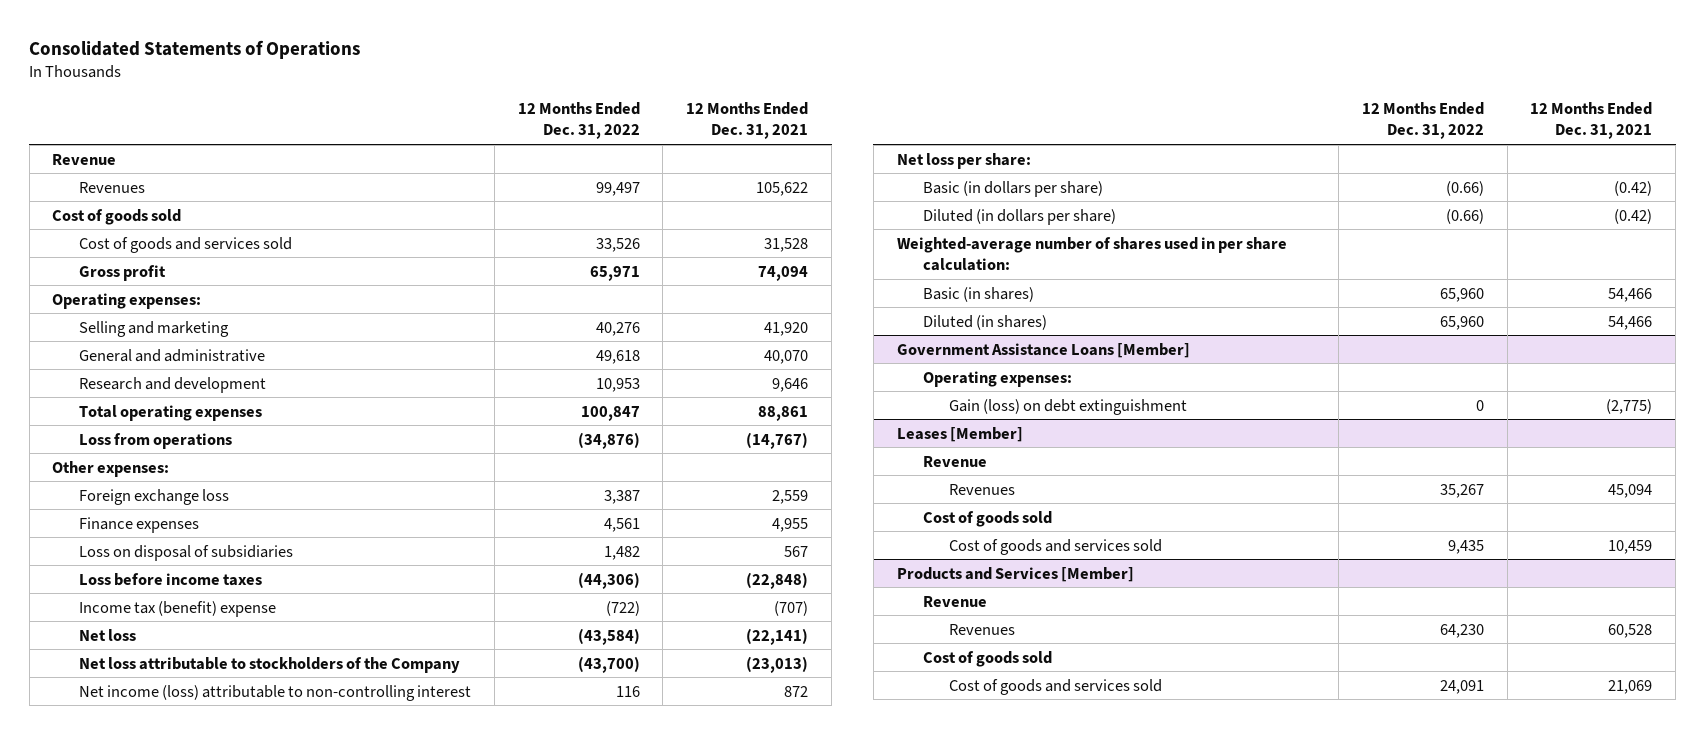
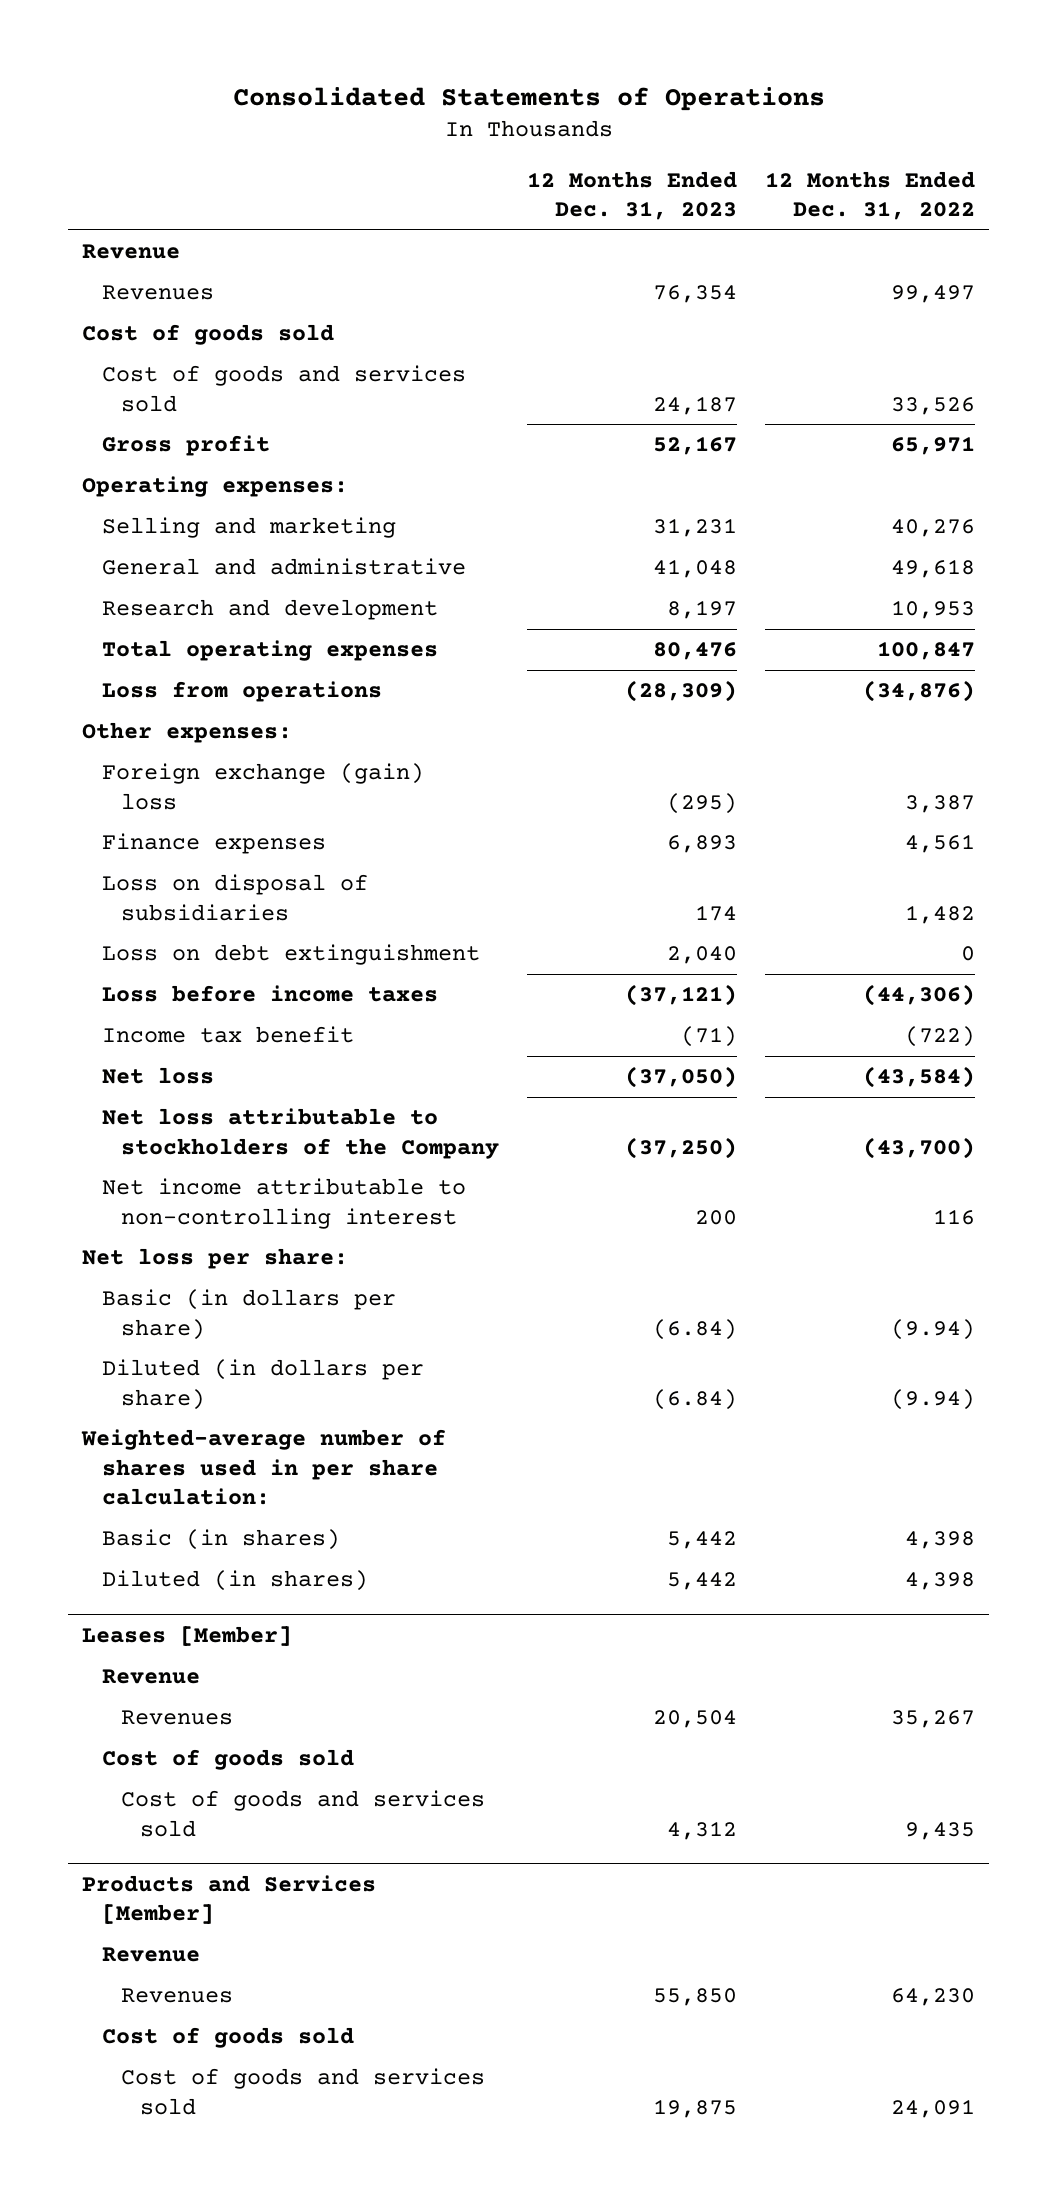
[686,101,809,140] 12 Months Ended Dec. 31, 2021 -> none
none -> [526,170,737,220] 12 Months Ended Dec. 31, 2023
[78,488,229,505] Foreign exchange loss -> [101,763,424,810] Foreign exchange (gain) loss
none -> [101,944,480,966] Loss on debt extinguishment
[78,600,276,617] Income tax (benefit) expense -> [101,1026,354,1044] Income tax benefit
[78,684,471,701] Net income (loss) attributable to non-controlling interest -> [101,1178,466,1229] Net income attributable to non-controlling interest
[1445,180,1484,196] (0.66) -> [890,1318,975,1340] (9.94)
[1445,208,1484,224] (0.66) -> [890,1388,975,1410] (9.94)
[896,342,1190,358] Government Assistance Loans [Member] -> none
[923,370,1073,387] Operating expenses: -> none
[949,398,1188,415] Gain (loss) on debt extinguishment -> none
[1439,287,1484,302] 65,960 -> [904,1531,975,1550] 4,398
[1439,315,1484,330] 65,960 -> [904,1572,975,1591] 4,398

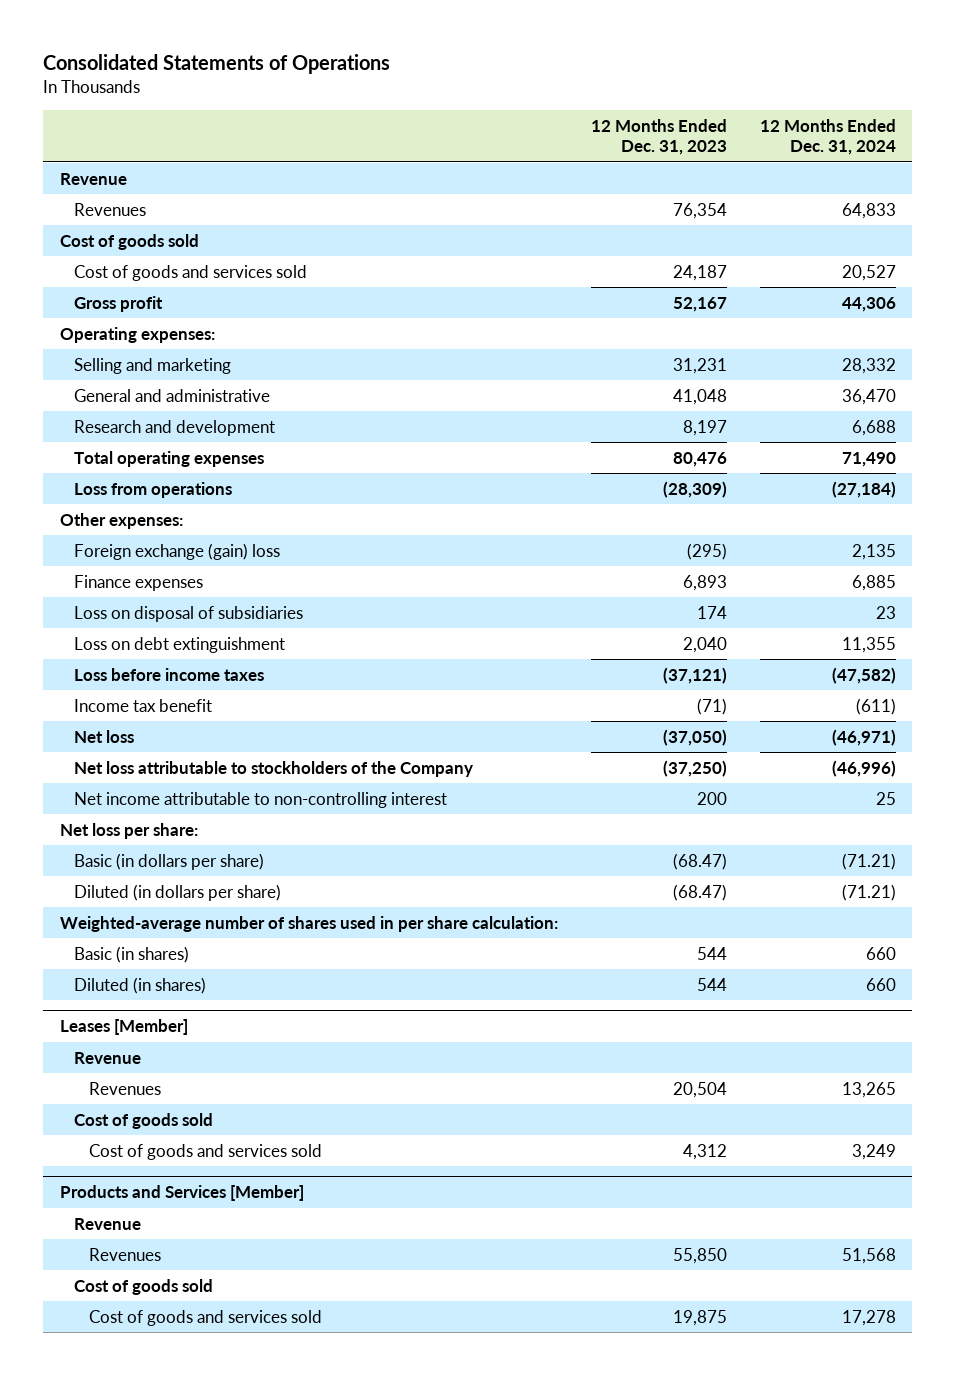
[764,170,975,220] 12 Months Ended Dec. 31, 2022 -> none
none -> [759,118,896,156] 12 Months Ended Dec. 31, 2024
[652,1318,737,1340] (6.84) -> [672,852,727,870] (68.47)
[652,1388,737,1410] (6.84) -> [672,883,727,901] (68.47)
[666,1531,737,1550] 5,442 -> [696,946,727,960] 544
[666,1572,737,1591] 5,442 -> [696,977,727,991] 544

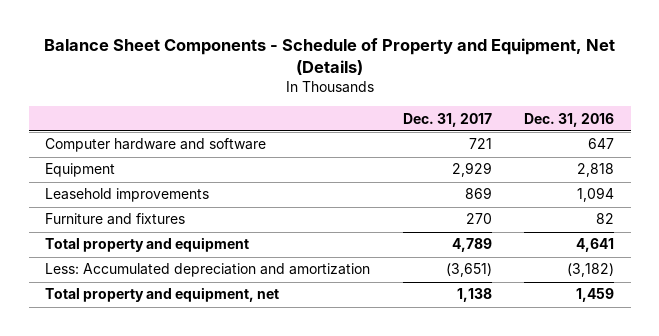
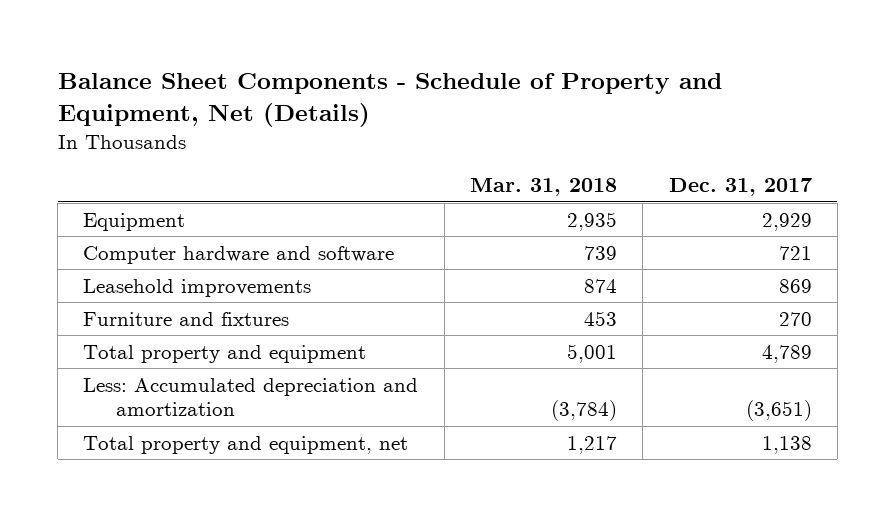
[524,112,615,127] Dec. 31, 2016 -> none
none -> [470,178,618,197] Mar. 31, 2018
[44,138,266,153] Computer hardware and software -> [83,245,395,264] Computer hardware and software

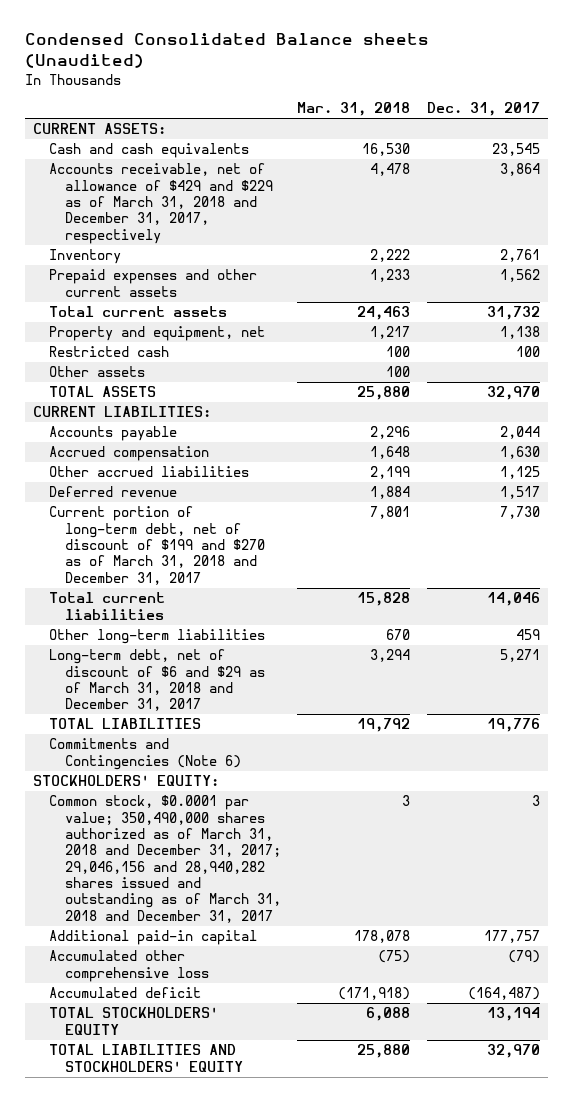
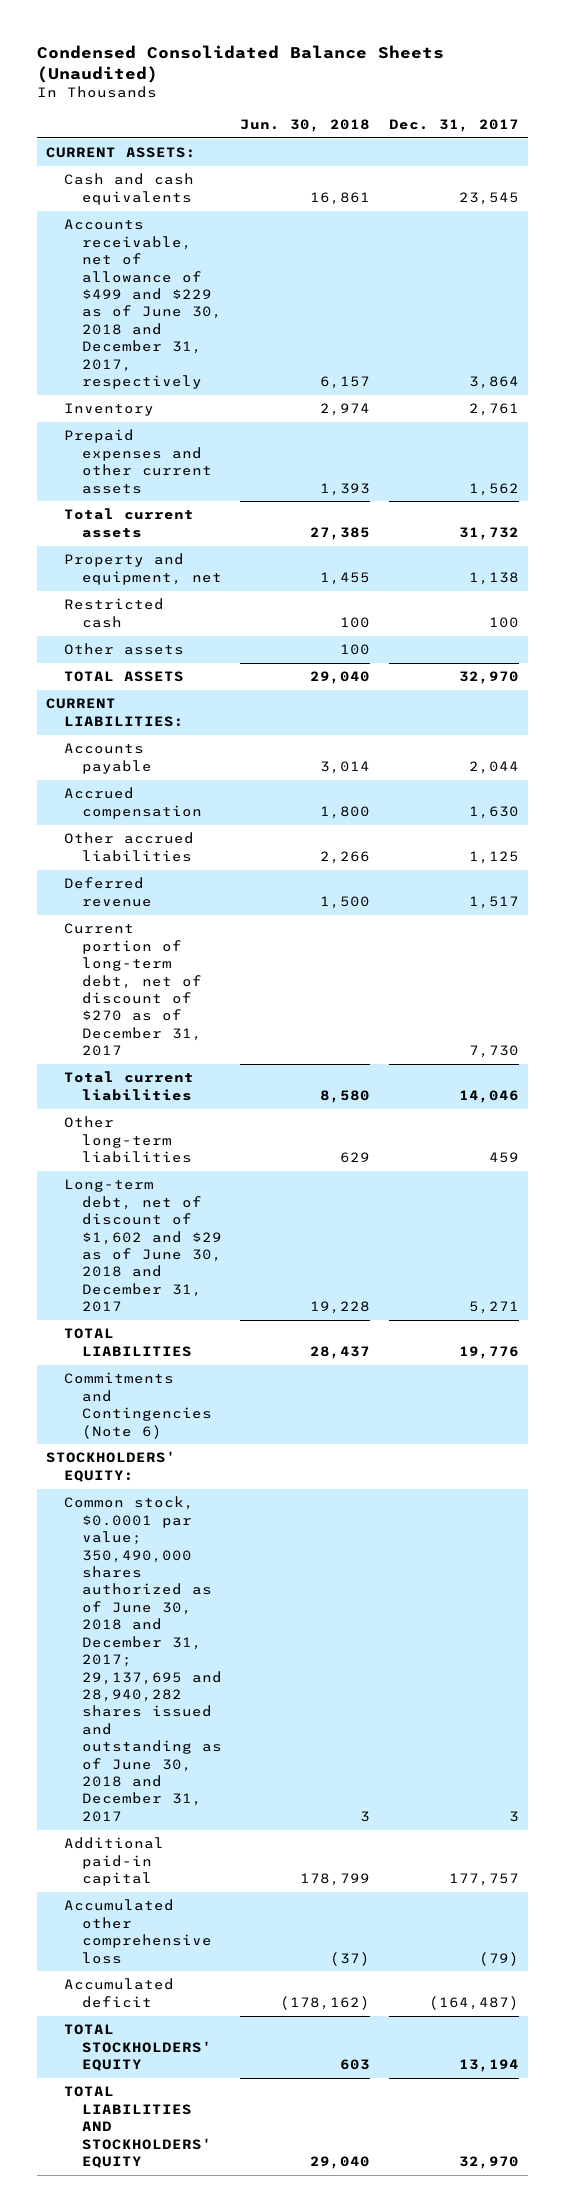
[24,33,429,69] Condensed Consolidated Balance sheets (Unaudited) -> [37,45,445,83] Condensed Consolidated Balance Sheets (Unaudited)
[297,102,411,117] Mar. 31, 2018 -> none
none -> [240,118,371,132] Jun. 30, 2018
[48,163,273,244] Accounts receivable, net of allowance of $429 and $229 as of March 31, 2018 and December 31, 2017, respectively -> [64,219,222,390] Accounts receivable, net of allowance of $499 and $229 as of June 30, 2018 and December 31, 2017, respectively
[48,506,265,585] Current portion of long-term debt, net of discount of $199 and $270 as of March 31, 2018 and December 31, 2017 -> [64,923,202,1057] Current portion of long-term debt, net of discount of $270 as of December 31, 2017
[48,649,265,712] Long-term debt, net of discount of $6 and $29 as of March 31, 2018 and December 31, 2017 -> [64,1179,222,1313] Long-term debt, net of discount of $1,602 and $29 as of June 30, 2018 and December 31, 2017
[48,795,281,923] Common stock, $0.0001 par value; 350,490,000 shares authorized as of March 31, 2018 and December 31, 2017; 29,046,156 and 28,940,282 shares issued and outstanding as of March 31, 2018 and December 31, 2017 -> [64,1496,222,1822] Common stock, $0.0001 par value; 350,490,000 shares authorized as of June 30, 2018 and December 31, 2017; 29,137,695 and 28,940,282 shares issued and outstanding as of June 30, 2018 and December 31, 2017

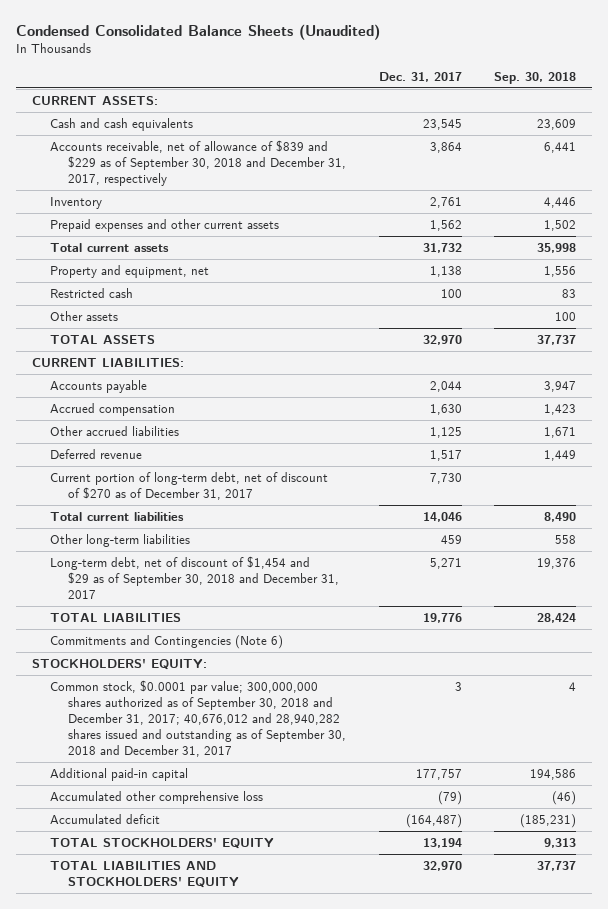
[240,118,371,132] Jun. 30, 2018 -> none
none -> [493,71,576,84] Sep. 30, 2018
[64,219,222,390] Accounts receivable, net of allowance of $499 and $229 as of June 30, 2018 and December 31, 2017, respectively -> [50,139,347,186] Accounts receivable, net of allowance of $839 and $229 as of September 30, 2018 and December 31, 2017, respectively
[64,1179,222,1313] Long-term debt, net of discount of $1,602 and $29 as of June 30, 2018 and December 31, 2017 -> [50,555,340,599] Long-term debt, net of discount of $1,454 and $29 as of September 30, 2018 and December 31, 2017
[64,1496,222,1822] Common stock, $0.0001 par value; 350,490,000 shares authorized as of June 30, 2018 and December 31, 2017; 29,137,695 and 28,940,282 shares issued and outstanding as of June 30, 2018 and December 31, 2017 -> [50,679,347,757] Common stock, $0.0001 par value; 300,000,000 shares authorized as of September 30, 2018 and December 31, 2017; 40,676,012 and 28,940,282 shares issued and outstanding as of September 30, 2018 and December 31, 2017

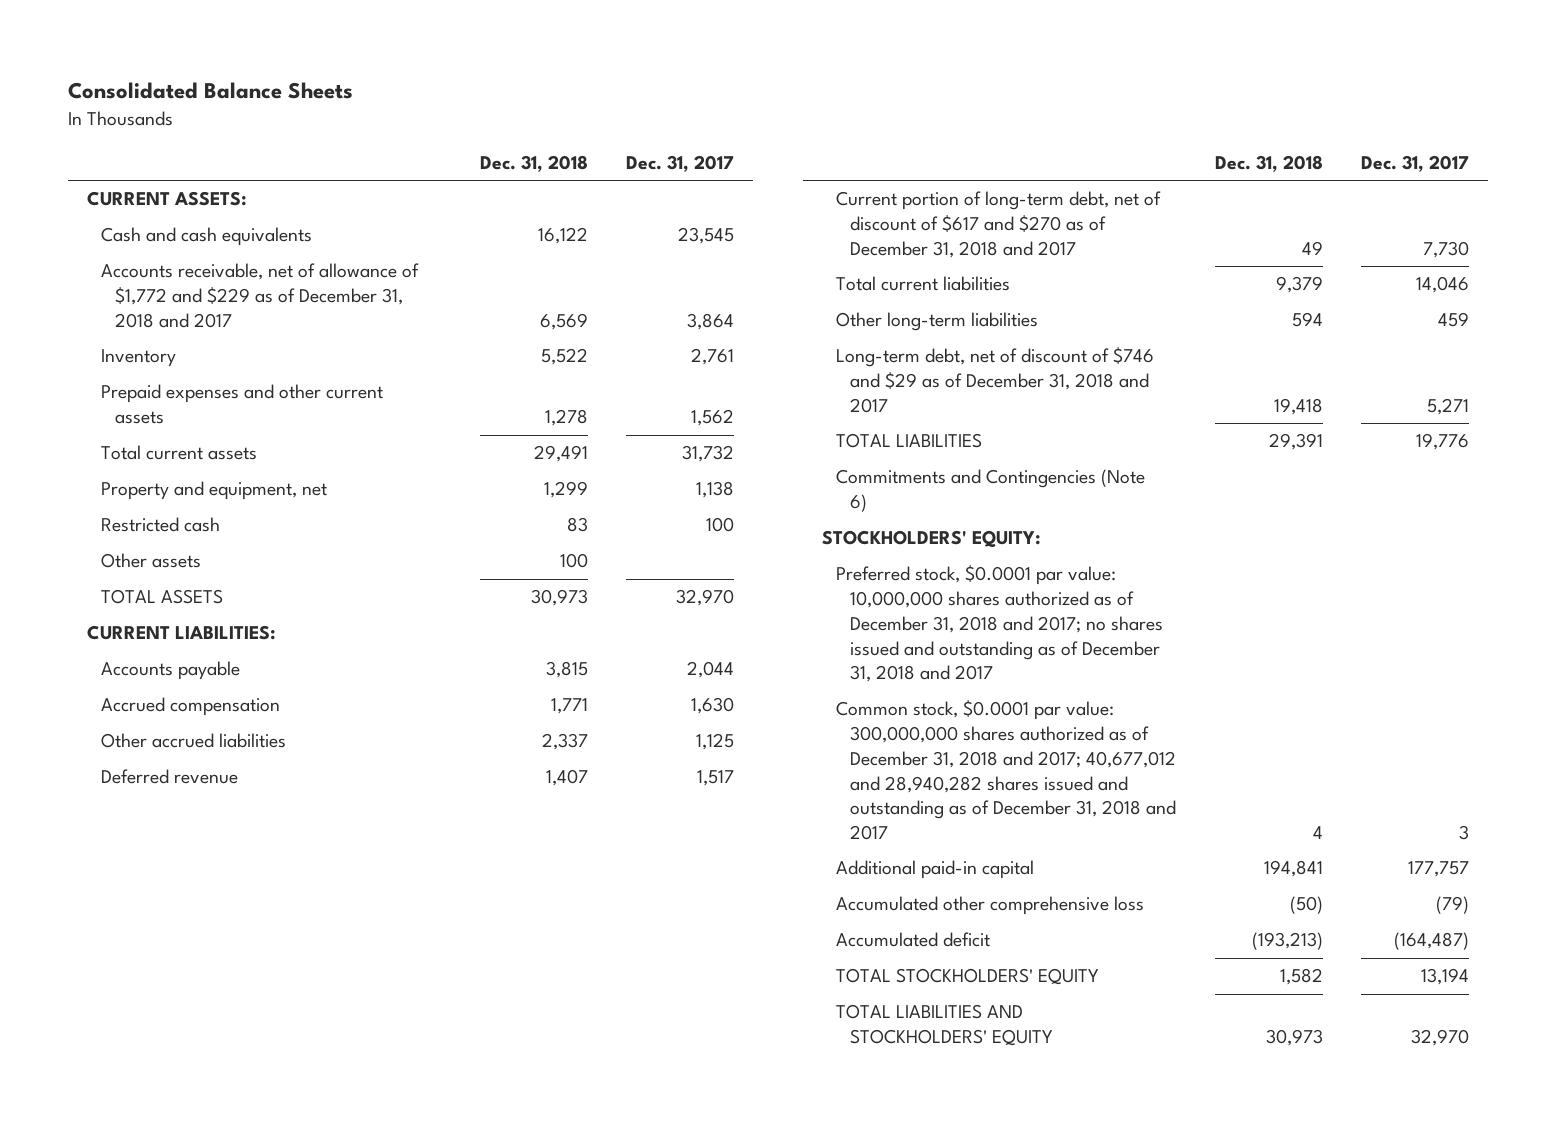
[16,23,381,40] Condensed Consolidated Balance Sheets (Unaudited) -> [67,82,353,100] Consolidated Balance Sheets
[493,71,576,84] Sep. 30, 2018 -> none
none -> [479,154,588,172] Dec. 31, 2018
[50,139,347,186] Accounts receivable, net of allowance of $839 and $229 as of September 30, 2018 and December 31, 2017, respectively -> [101,263,420,328] Accounts receivable, net of allowance of $1,772 and $229 as of December 31, 2018 and 2017
[50,471,329,500] Current portion of long-term debt, net of discount of $270 as of December 31, 2017 -> [836,191,1162,258] Current portion of long-term debt, net of discount of $617 and $270 as of December 31, 2018 and 2017
[50,555,340,599] Long-term debt, net of discount of $1,454 and $29 as of September 30, 2018 and December 31, 2017 -> [836,347,1155,413] Long-term debt, net of discount of $746 and $29 as of December 31, 2018 and 2017
none -> [836,565,1164,683] Preferred stock, $0.0001 par value: 10,000,000 shares authorized as of December 31, 2018 and 2017; no shares issued and outstanding as of December 31, 2018 and 2017
[50,679,347,757] Common stock, $0.0001 par value; 300,000,000 shares authorized as of September 30, 2018 and December 31, 2017; 40,676,012 and 28,940,282 shares issued and outstanding as of September 30, 2018 and December 31, 2017 -> [836,700,1177,840] Common stock, $0.0001 par value: 300,000,000 shares authorized as of December 31, 2018 and 2017; 40,677,012 and 28,940,282 shares issued and outstanding as of December 31, 2018 and 2017

